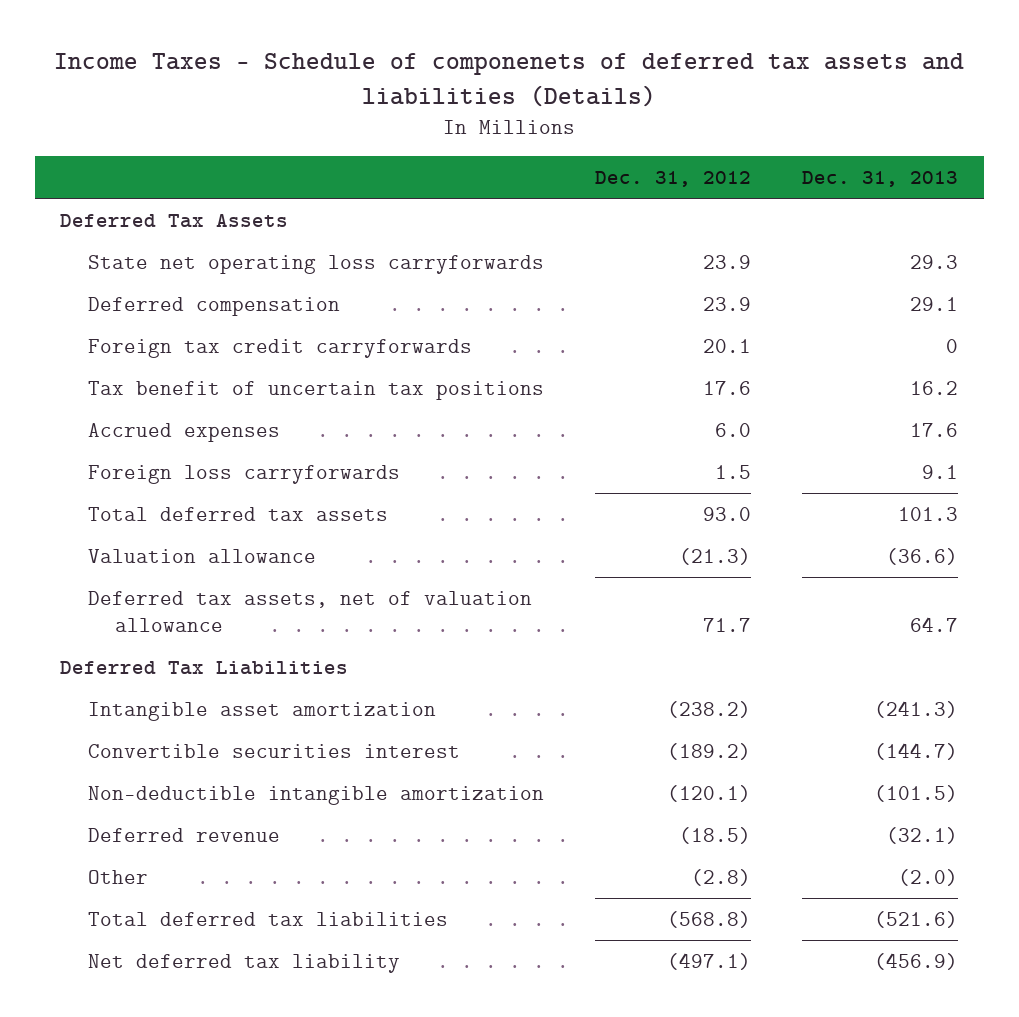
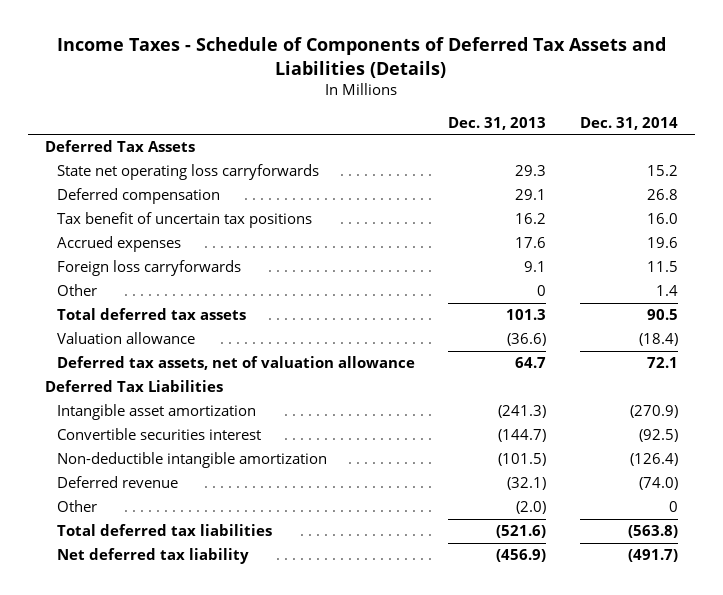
[54,53,965,107] Income Taxes - Schedule of componenets of deferred tax assets and liabilities (Details) -> [57,37,667,78] Income Taxes - Schedule of Components of Deferred Tax Assets and Liabilities (Details)
[595,171,752,188] Dec. 31, 2012 -> none
none -> [579,116,678,130] Dec. 31, 2014
[87,338,472,358] Foreign tax credit carryforwards -> none
none -> [56,284,97,297] Other

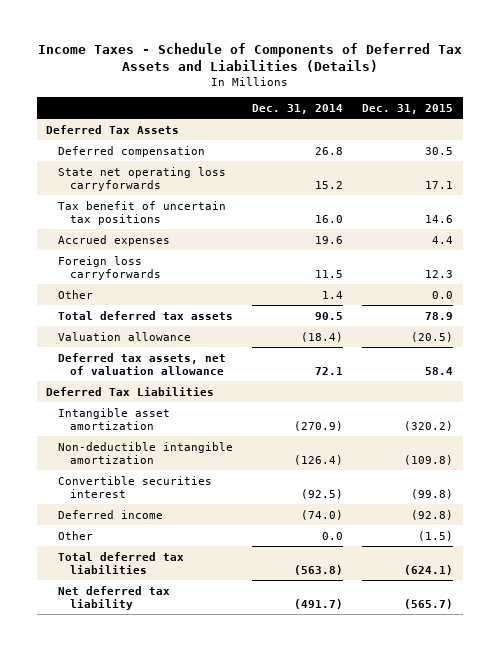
[448,116,547,130] Dec. 31, 2013 -> none
none -> [362,103,454,114] Dec. 31, 2015
[56,164,319,181] State net operating loss carryforwards -> [58,166,227,191] State net operating loss carryforwards
[56,428,261,441] Convertible securities interest -> [58,475,213,498] Convertible securities interest
[56,476,178,489] Deferred revenue -> [58,509,164,519] Deferred income
[668,501,678,513] 0 -> [322,531,344,540] 0.0

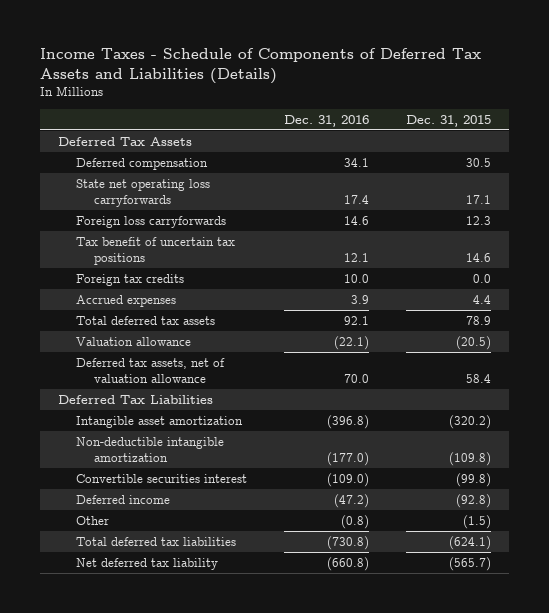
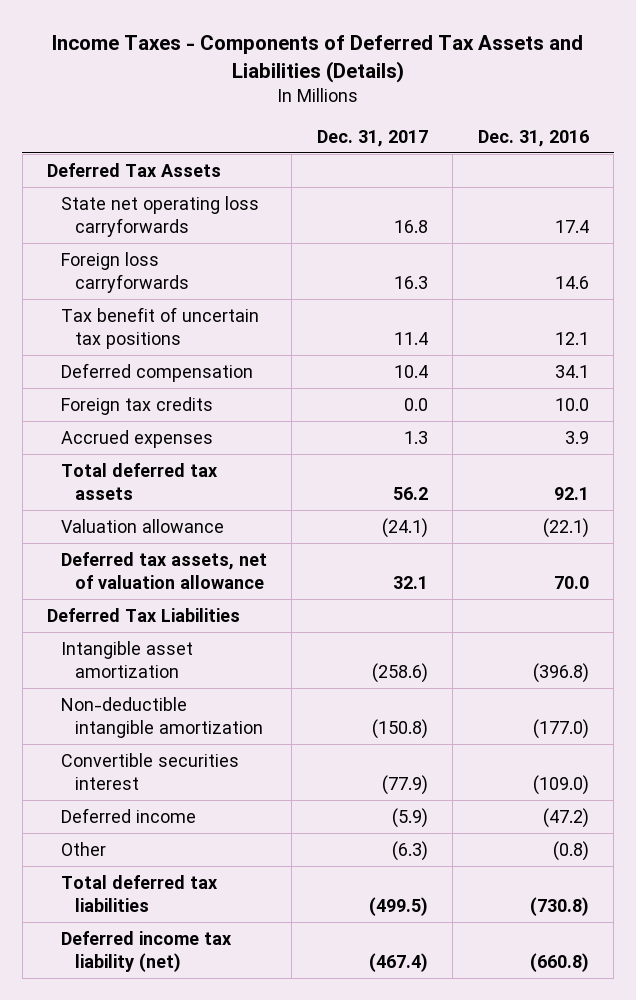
[39,48,481,85] Income Taxes - Schedule of Components of Deferred Tax Assets and Liabilities (Details) -> [51,34,583,83] Income Taxes - Components of Deferred Tax Assets and Liabilities (Details)
[405,114,491,127] Dec. 31, 2015 -> none
none -> [316,129,428,147] Dec. 31, 2017
[75,157,208,170] Deferred compensation -> [60,363,253,383] Deferred compensation
[75,557,218,570] Net deferred tax liability -> [60,931,232,972] Deferred income tax liability (net)

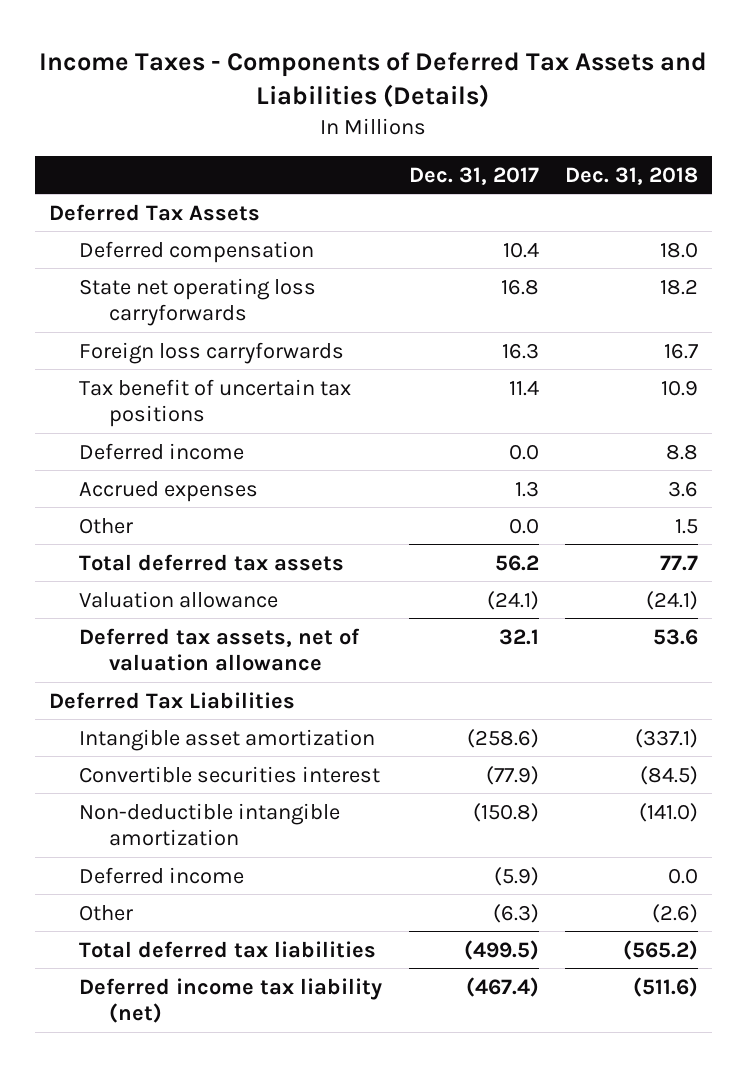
[477,129,589,147] Dec. 31, 2016 -> none
none -> [565,166,699,185] Dec. 31, 2018
[60,363,253,383] Deferred compensation -> [78,240,314,263] Deferred compensation
[60,397,213,416] Foreign tax credits -> none
none -> [78,442,244,460] Deferred income
none -> [78,517,133,534] Other
[60,697,263,738] Non-deductible intangible amortization -> [78,802,340,847] Non-deductible intangible amortization

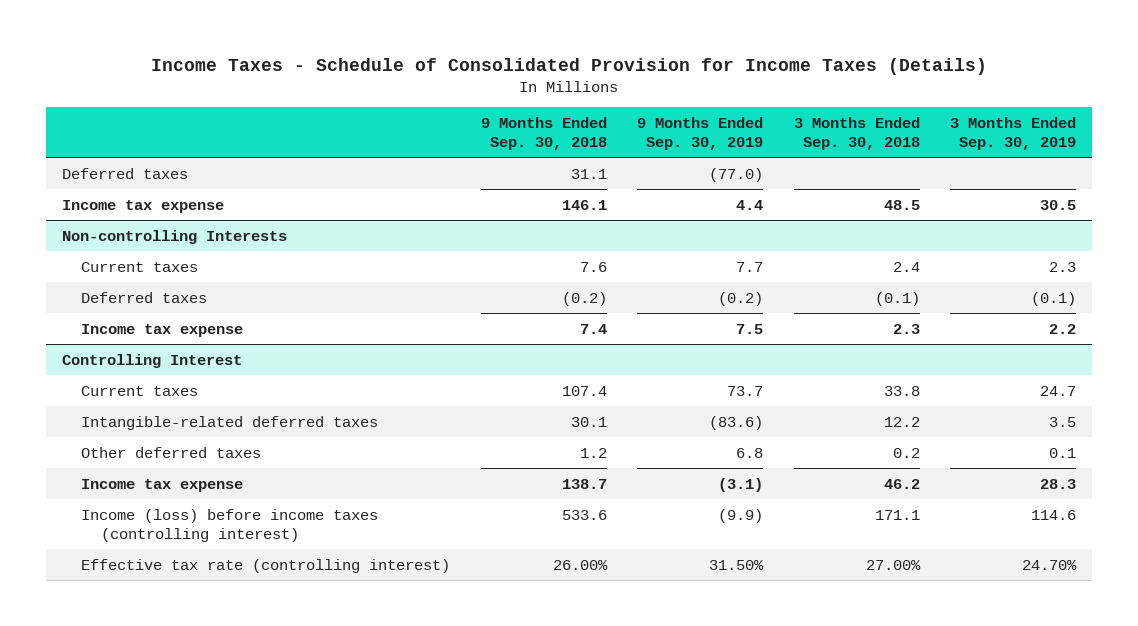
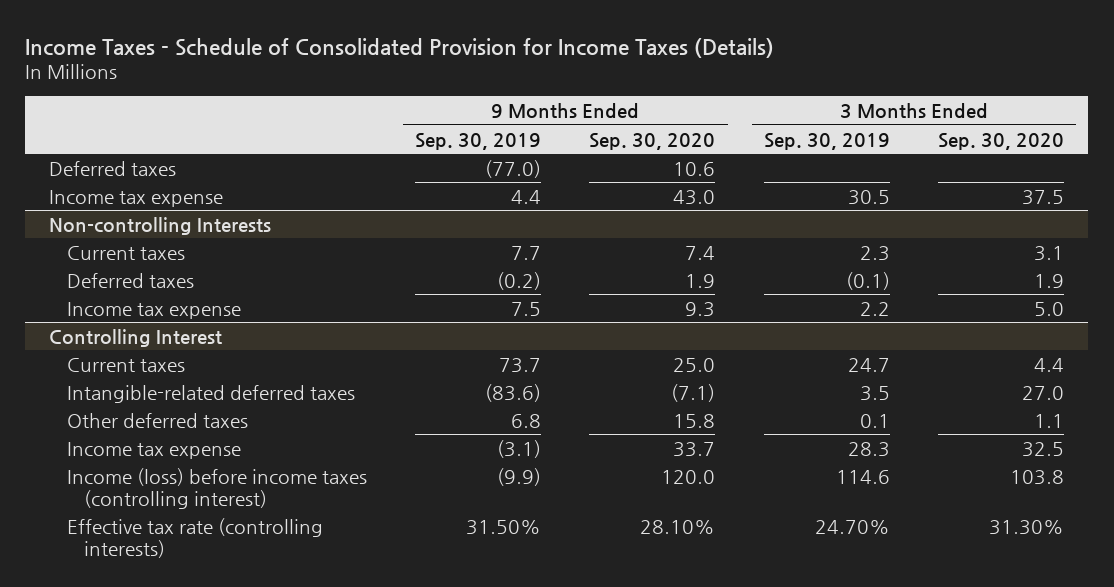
[480,117,607,151] 9 Months Ended Sep. 30, 2018 -> none
[793,117,920,151] 3 Months Ended Sep. 30, 2018 -> none
none -> [589,132,716,150] Sep. 30, 2020
none -> [938,132,1065,150] Sep. 30, 2020
[81,558,451,573] Effective tax rate (controlling interest) -> [66,517,323,558] Effective tax rate (controlling interests)

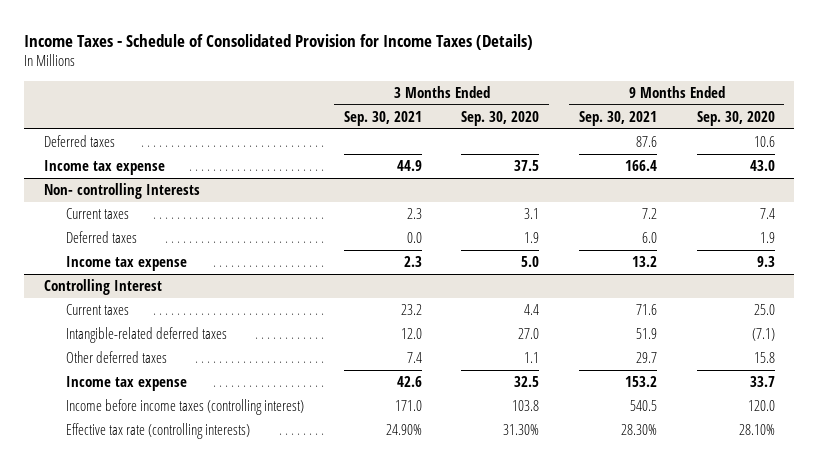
[415,132,542,150] Sep. 30, 2019 -> none
[763,132,890,150] Sep. 30, 2019 -> none
none -> [343,110,422,126] Sep. 30, 2021
none -> [578,110,657,126] Sep. 30, 2021
[49,216,272,235] Non-controlling Interests -> [43,183,200,200] Non- controlling Interests
[66,467,367,509] Income (loss) before income taxes (controlling interest) -> [66,399,305,416] Income before income taxes (controlling interest)

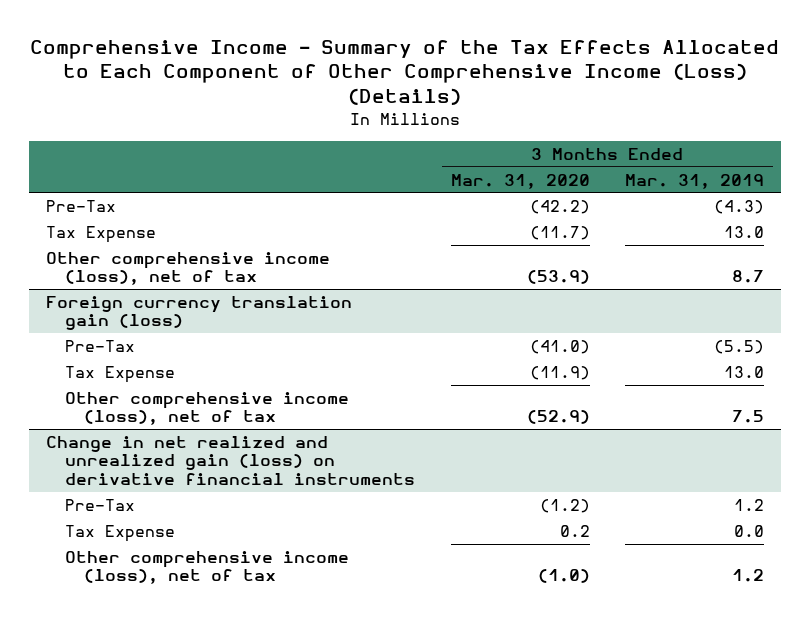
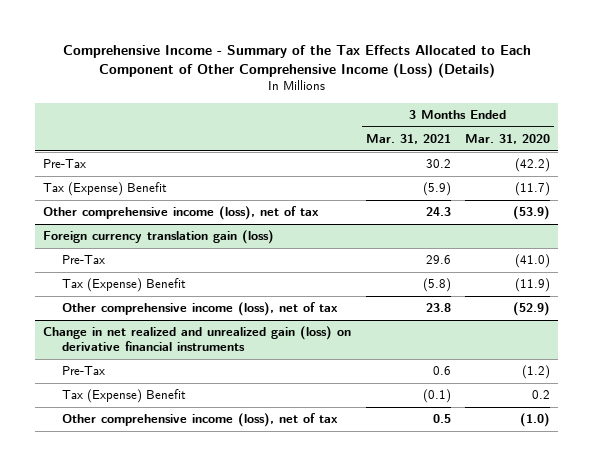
[624,173,764,189] Mar. 31, 2019 -> none
none -> [365,134,451,145] Mar. 31, 2021
[46,225,157,243] Tax Expense -> [42,182,167,197] Tax (Expense) Benefit
[65,365,176,383] Tax Expense -> [61,278,186,293] Tax (Expense) Benefit
[65,524,176,542] Tax Expense -> [61,389,186,404] Tax (Expense) Benefit

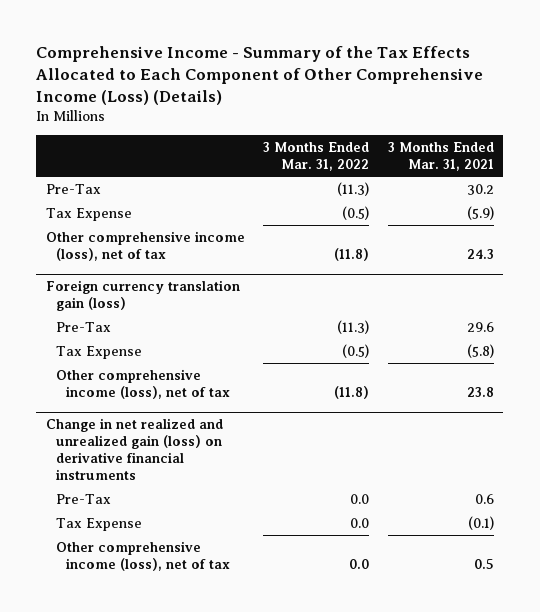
[465,134,551,145] Mar. 31, 2020 -> none
none -> [263,142,370,172] 3 Months Ended Mar. 31, 2022
[42,182,167,197] Tax (Expense) Benefit -> [45,207,132,221] Tax Expense
[61,278,186,293] Tax (Expense) Benefit -> [55,345,142,359] Tax Expense
[61,389,186,404] Tax (Expense) Benefit -> [55,517,142,531] Tax Expense

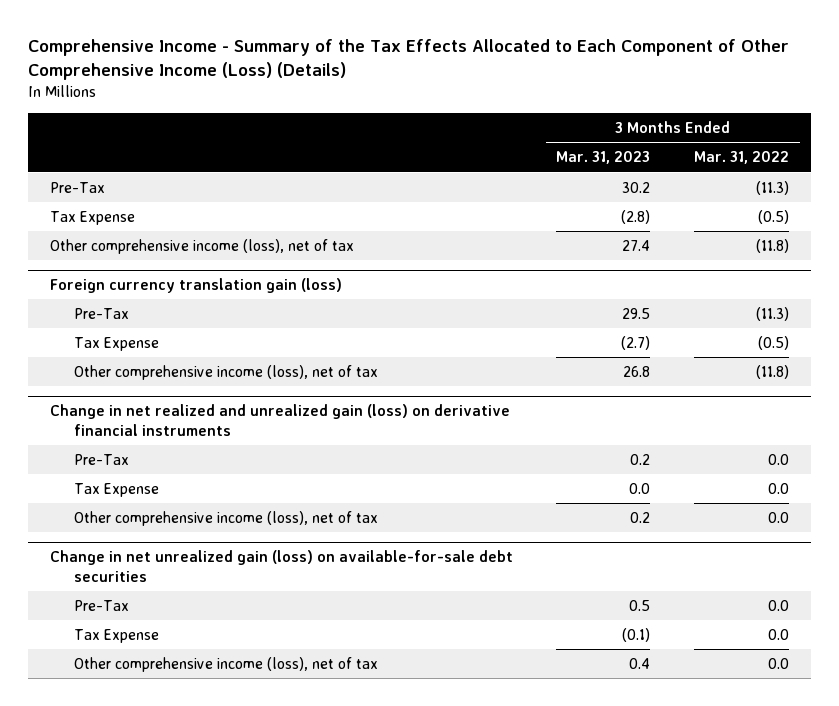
[387,142,494,172] 3 Months Ended Mar. 31, 2021 -> none
none -> [556,151,651,165] Mar. 31, 2023
none -> [49,550,513,583] Change in net unrealized gain (loss) on available-for-sale debt securities
none -> [73,600,129,612] Pre-Tax
none -> [73,629,159,644] Tax Expense
none -> [73,657,378,673] Other comprehensive income (loss), net of tax

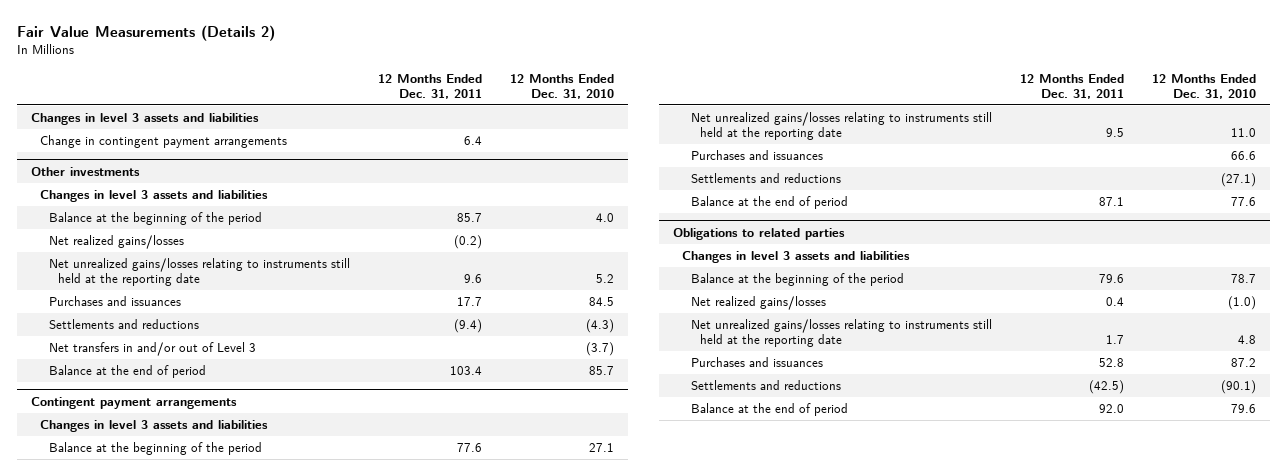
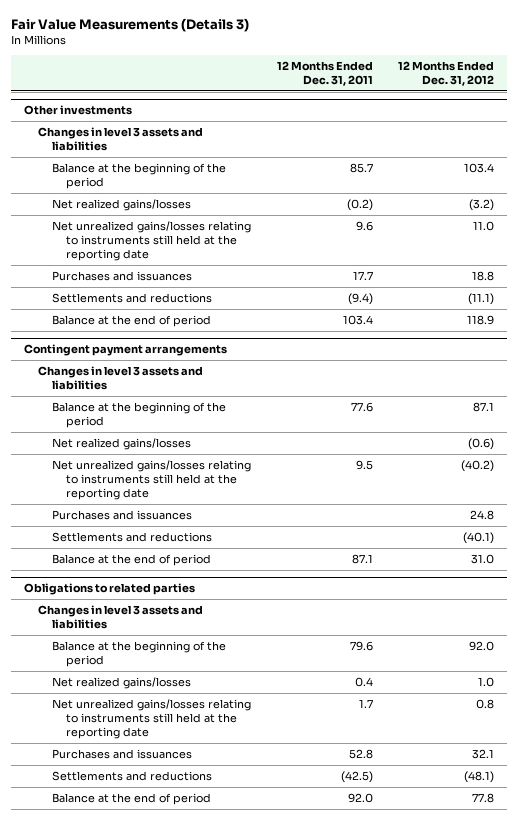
[16,24,275,41] Fair Value Measurements (Details 2) -> [11,17,250,32] Fair Value Measurements (Details 3)
[509,73,614,99] 12 Months Ended Dec. 31, 2010 -> none
none -> [398,60,495,86] 12 Months Ended Dec. 31, 2012
[30,112,259,125] Changes in level 3 assets and liabilities -> none
[39,134,287,148] Change in contingent payment arrangements -> none
[48,341,256,356] Net transfers in and/or out of Level 3 -> none
none -> [51,437,191,450] Net realized gains/losses

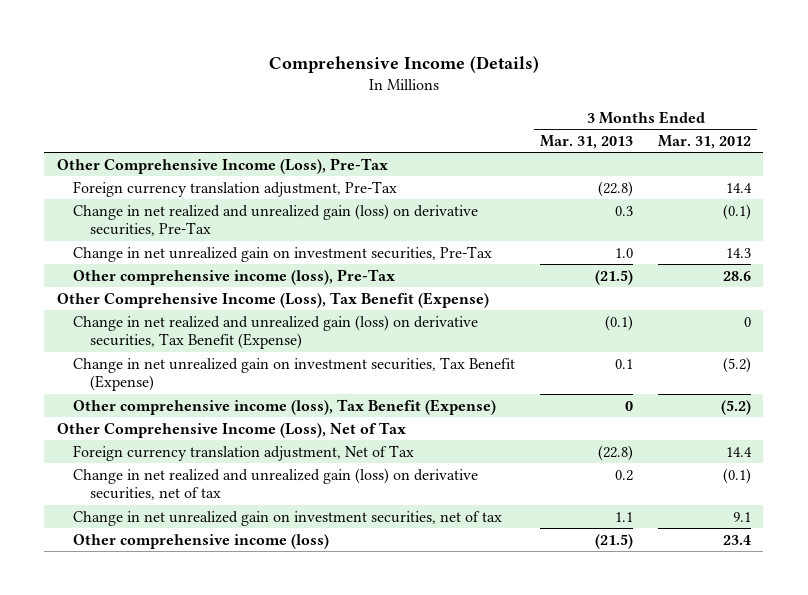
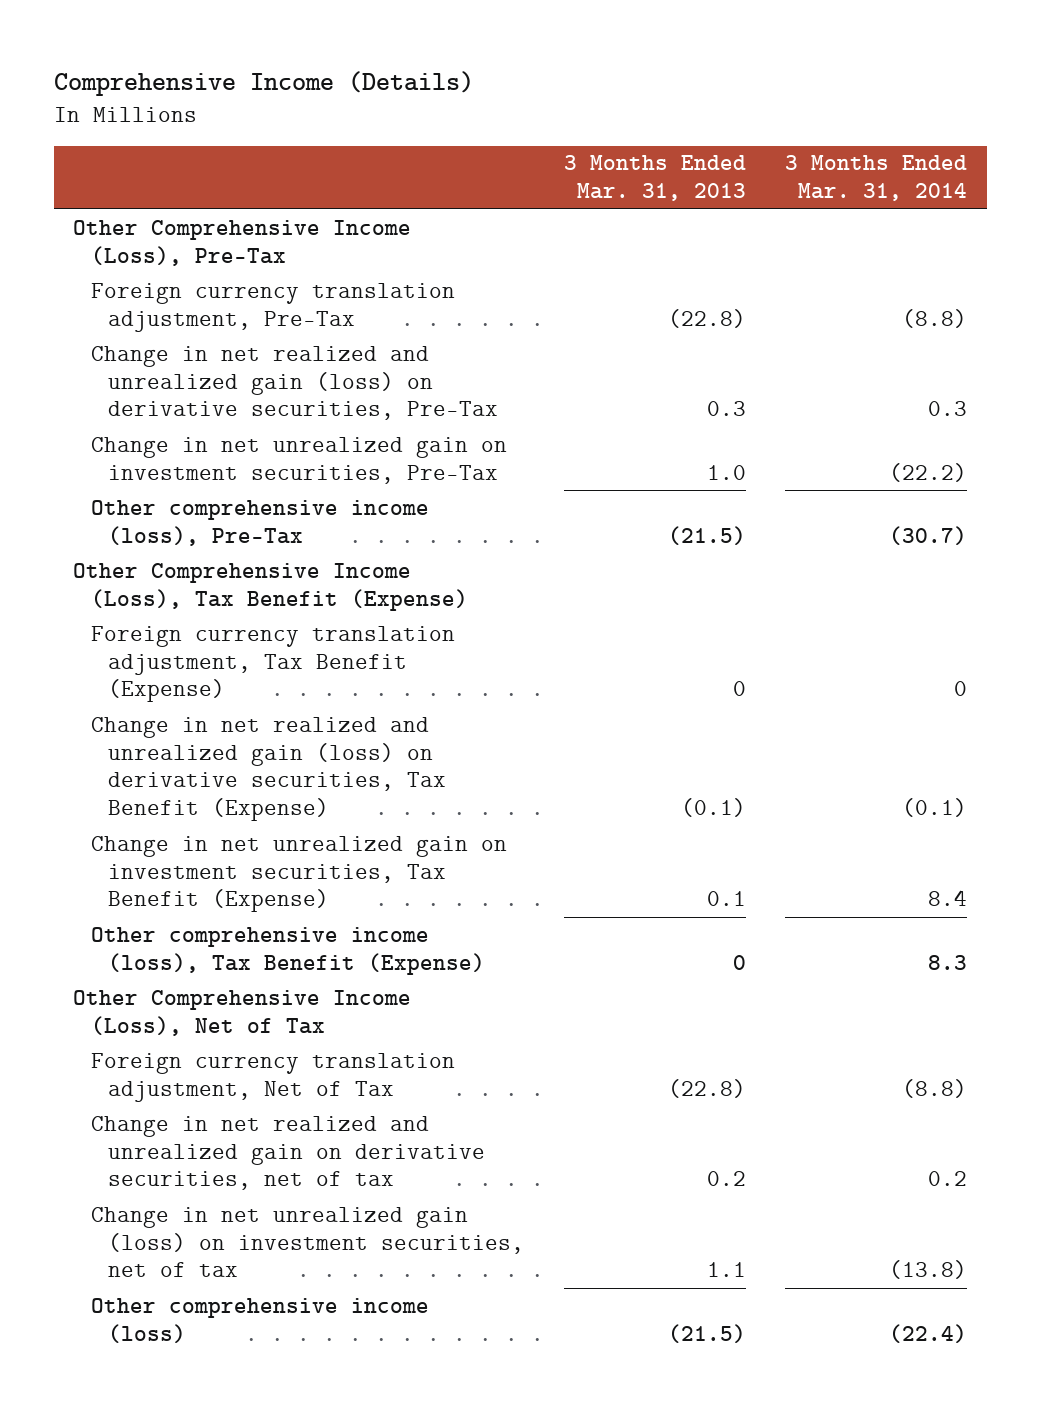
[658,134,752,149] Mar. 31, 2012 -> none
none -> [785,155,968,202] 3 Months Ended Mar. 31, 2014
none -> [90,625,455,703] Foreign currency translation adjustment, Tax Benefit (Expense)
[73,467,479,501] Change in net realized and unrealized gain (loss) on derivative securities, net of tax -> [90,1115,486,1191] Change in net realized and unrealized gain on derivative securities, net of tax
[73,510,503,526] Change in net unrealized gain on investment securities, net of tax -> [90,1206,525,1278] Change in net unrealized gain (loss) on investment securities, net of tax

